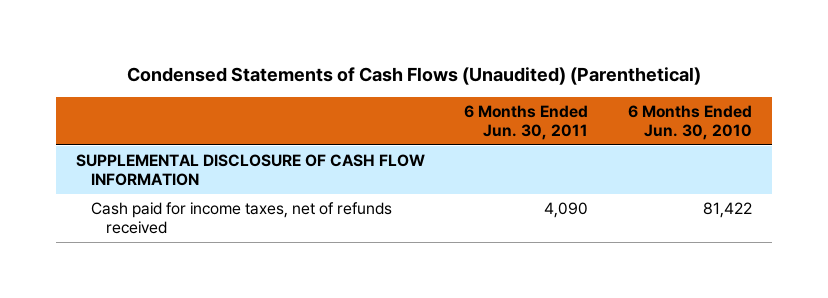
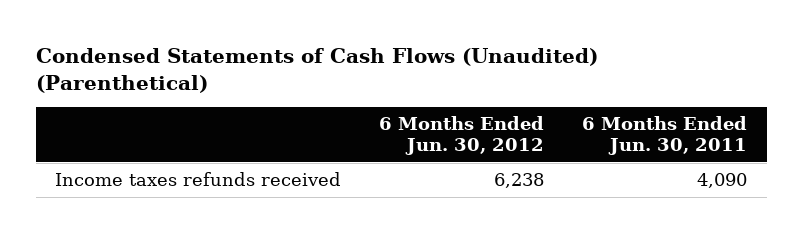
[628,105,753,141] 6 Months Ended Jun. 30, 2010 -> none
none -> [379,116,545,156] 6 Months Ended Jun. 30, 2012
[75,154,425,187] SUPPLEMENTAL DISCLOSURE OF CASH FLOW INFORMATION -> none
[90,202,392,235] Cash paid for income taxes, net of refunds received -> [54,172,341,187] Income taxes refunds received

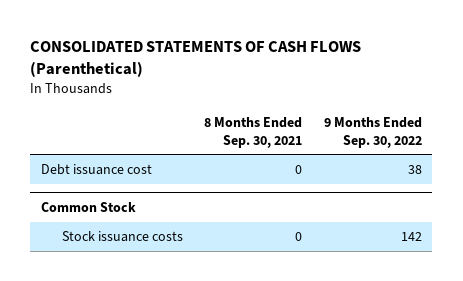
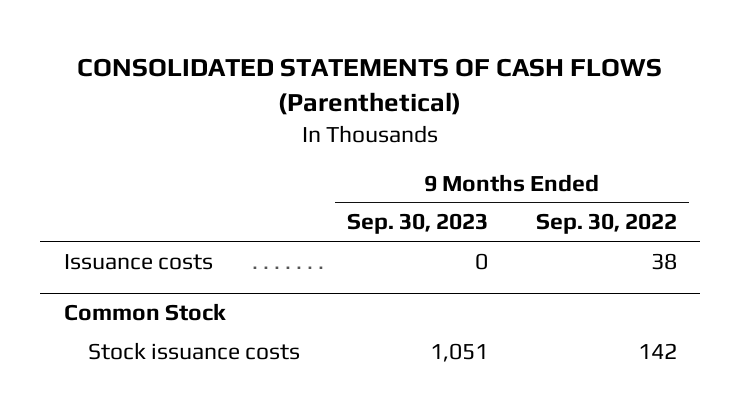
[204,116,303,148] 8 Months Ended Sep. 30, 2021 -> none
none -> [347,213,489,235] Sep. 30, 2023
[40,164,152,176] Debt issuance cost -> [63,253,213,270] Issuance costs

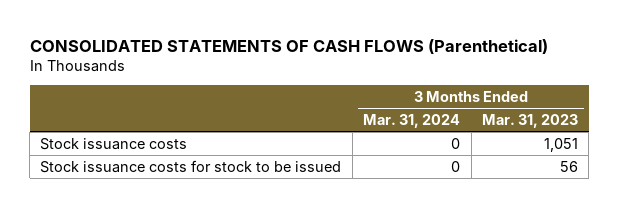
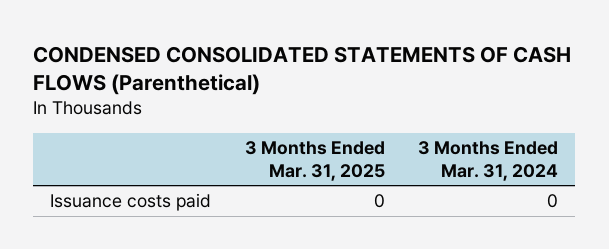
[29,38,548,54] CONSOLIDATED STATEMENTS OF CASH FLOWS (Parenthetical) -> [33,45,572,95] CONDENSED CONSOLIDATED STATEMENTS OF CASH FLOWS (Parenthetical)
[482,114,579,129] Mar. 31, 2023 -> none
none -> [244,140,385,181] 3 Months Ended Mar. 31, 2025
[40,159,342,173] Stock issuance costs for stock to be issued -> none
[40,137,188,150] Stock issuance costs -> [50,193,212,212] Issuance costs paid

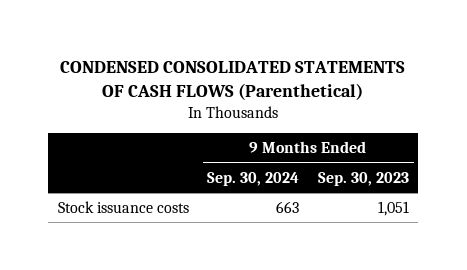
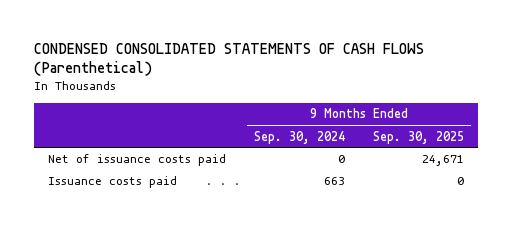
[317,171,409,186] Sep. 30, 2023 -> none
none -> [372,130,464,144] Sep. 30, 2025
none -> [47,154,226,167] Net of issuance costs paid
[57,201,189,214] Stock issuance costs -> [47,176,177,189] Issuance costs paid

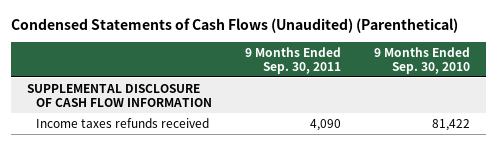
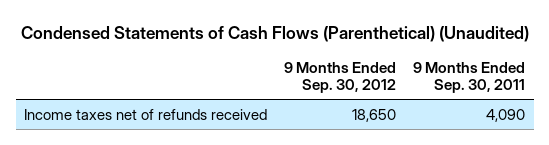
[11,17,459,33] Condensed Statements of Cash Flows (Unaudited) (Parenthetical) -> [20,25,529,42] Condensed Statements of Cash Flows (Parenthetical) (Unaudited)
[373,46,470,74] 9 Months Ended Sep. 30, 2010 -> none
none -> [284,62,397,94] 9 Months Ended Sep. 30, 2012
[27,83,213,107] SUPPLEMENTAL DISCLOSURE OF CASH FLOW INFORMATION -> none
[36,117,210,128] Income taxes refunds received -> [24,108,268,120] Income taxes net of refunds received

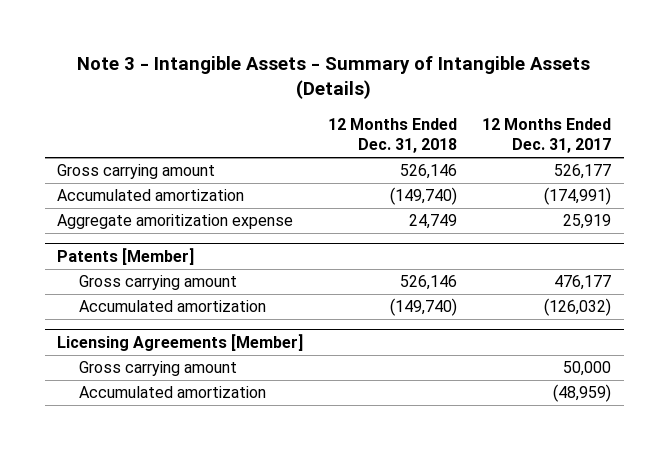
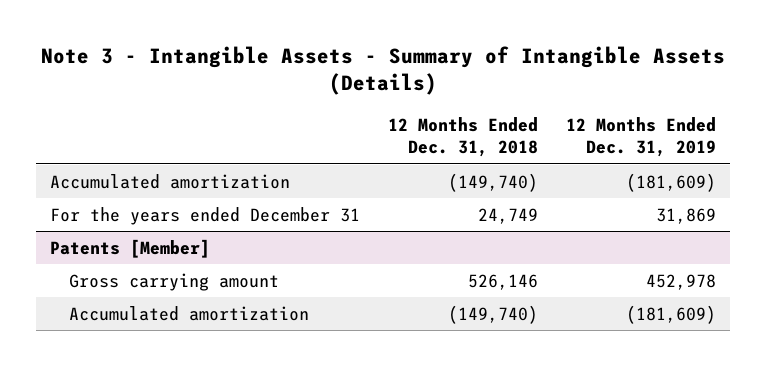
[482,117,612,154] 12 Months Ended Dec. 31, 2017 -> none
none -> [566,116,717,158] 12 Months Ended Dec. 31, 2019
[57,164,216,180] Gross carrying amount -> none
[57,214,294,230] Aggregate amoritization expense -> [49,206,360,225] For the years ended December 31
[57,333,304,351] Licensing Agreements [Member] -> none
[78,361,237,377] Gross carrying amount -> none
[78,386,266,399] Accumulated amortization -> none

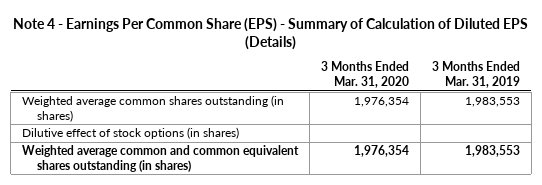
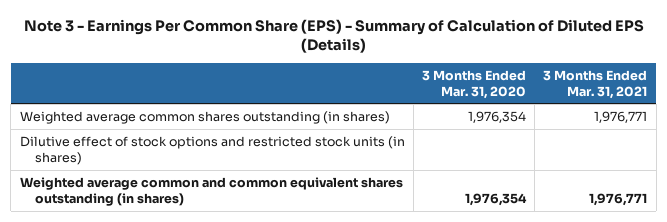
[12,17,528,50] Note 4 - Earnings Per Common Share (EPS) - Summary of Calculation of Diluted EPS (Details) -> [23,18,644,54] Note 3 - Earnings Per Common Share (EPS) - Summary of Calculation of Diluted EPS (Details)
[431,61,520,89] 3 Months Ended Mar. 31, 2019 -> none
none -> [543,70,648,99] 3 Months Ended Mar. 31, 2021
[22,126,240,139] Dilutive effect of stock options (in shares) -> [19,136,405,165] Dilutive effect of stock options and restricted stock units (in shares)

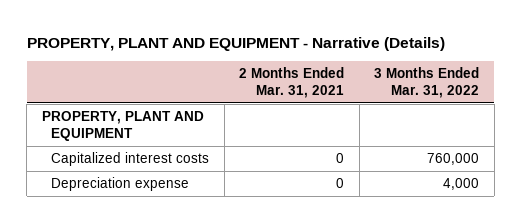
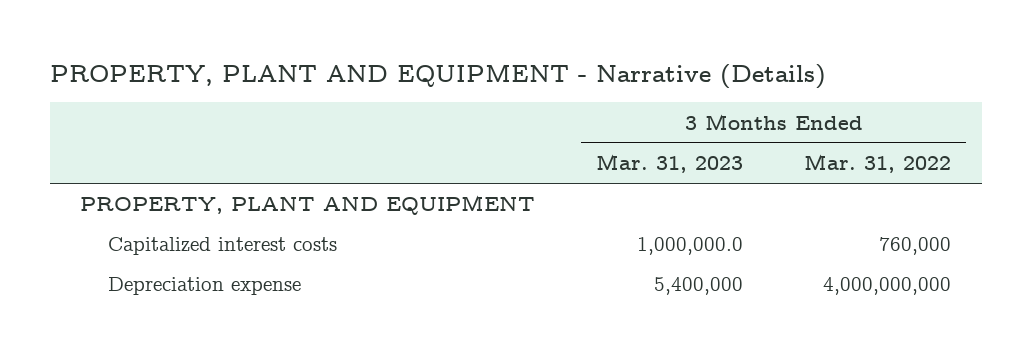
[239,66,345,99] 2 Months Ended Mar. 31, 2021 -> none
none -> [596,154,744,174] Mar. 31, 2023
[443,177,480,190] 4,000 -> [823,277,952,296] 4,000,000,000

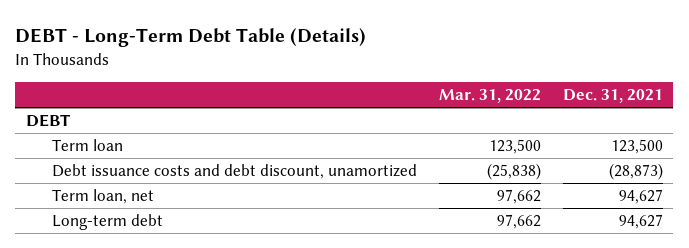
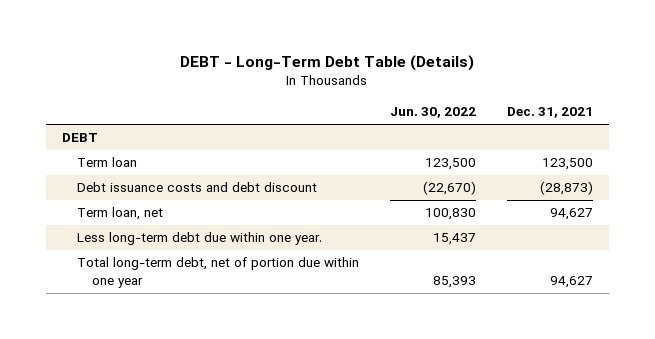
[438,89,541,104] Mar. 31, 2022 -> none
none -> [389,107,476,119] Jun. 30, 2022
[52,164,418,180] Debt issuance costs and debt discount, unamortized -> [76,182,317,193] Debt issuance costs and debt discount
none -> [76,232,322,246] Less long-term debt due within one year.
[52,214,164,231] Long-term debt -> [76,257,359,288] Total long-term debt, net of portion due within one year

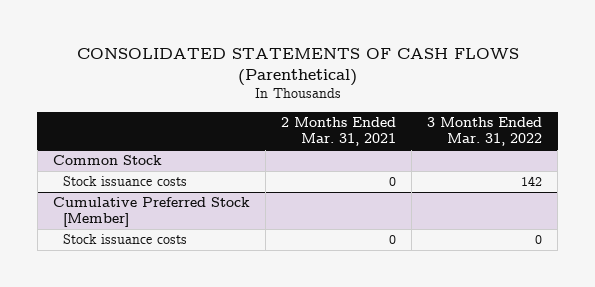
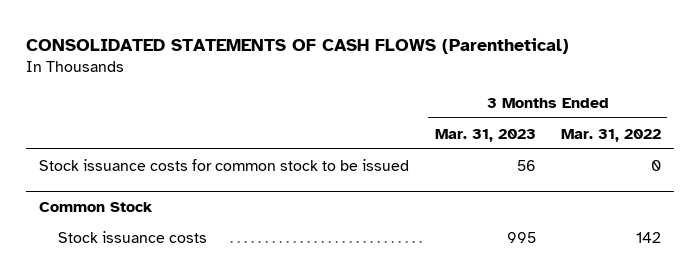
[281,117,397,147] 2 Months Ended Mar. 31, 2021 -> none
none -> [434,128,536,142] Mar. 31, 2023
none -> [39,158,410,171] Stock issuance costs for common stock to be issued
[52,197,250,228] Cumulative Preferred Stock [Member] -> none
[62,234,187,245] Stock issuance costs -> none

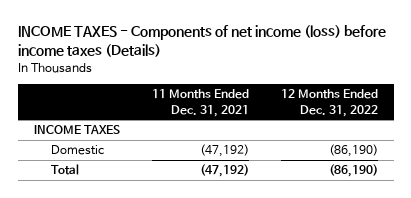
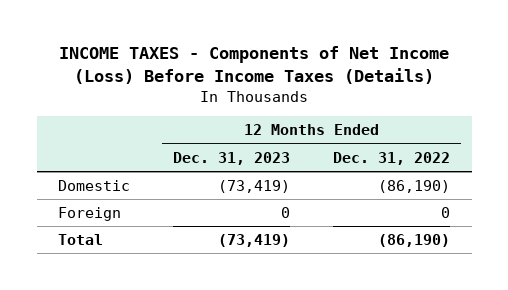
[17,25,386,58] INCOME TAXES - Components of net income (loss) before income taxes (Details) -> [59,46,450,84] INCOME TAXES - Components of Net Income (Loss) Before Income Taxes (Details)
[151,89,249,117] 11 Months Ended Dec. 31, 2021 -> none
none -> [173,151,291,165] Dec. 31, 2023
[33,125,120,136] INCOME TAXES -> none
none -> [58,207,122,222] Foreign

